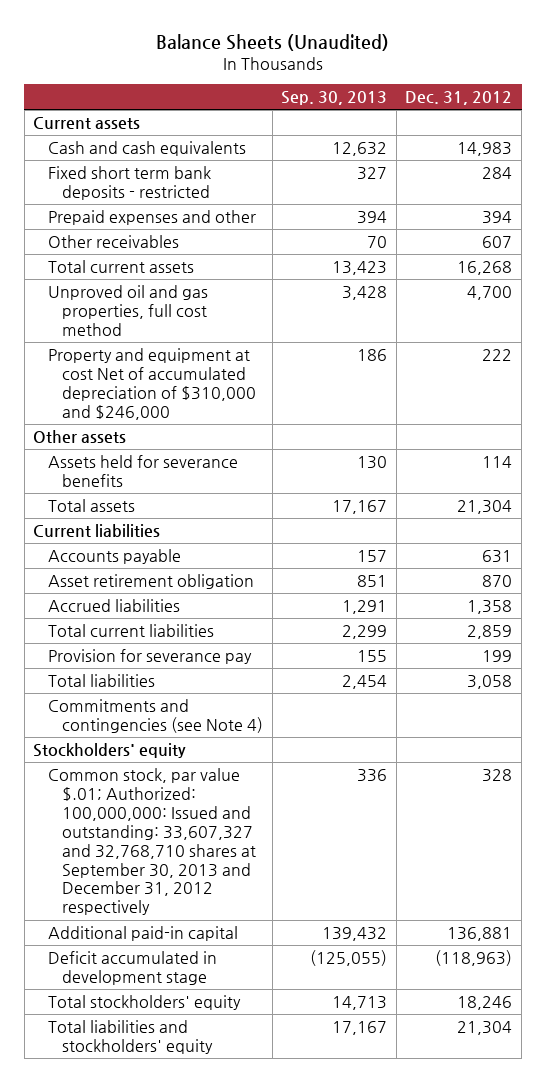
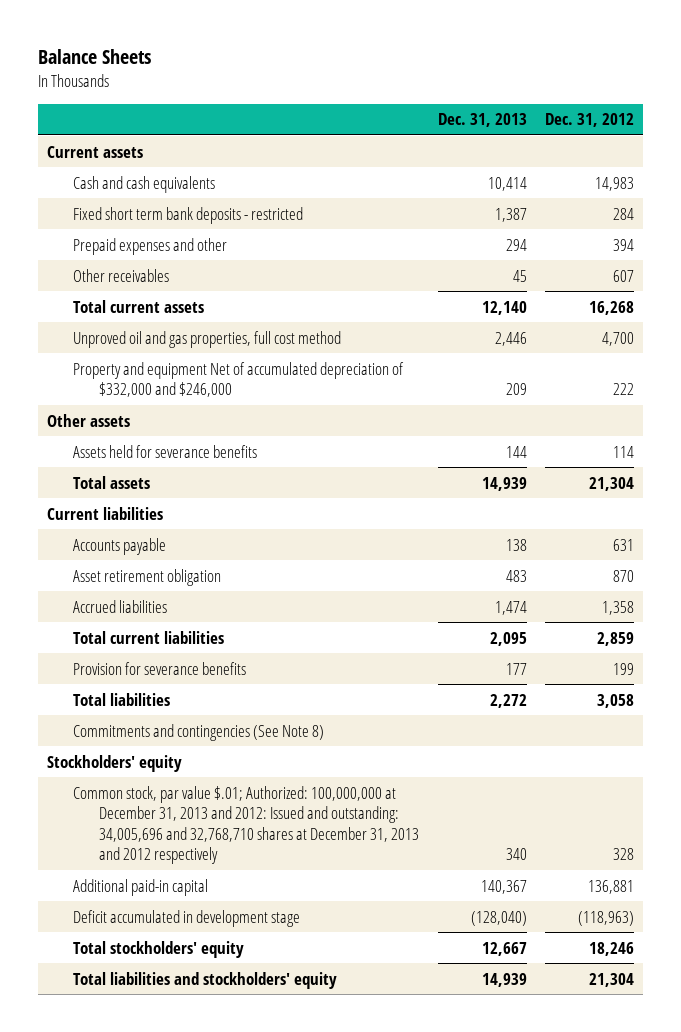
[155,33,389,51] Balance Sheets (Unaudited) -> [37,48,151,64] Balance Sheets
[281,90,388,105] Sep. 30, 2013 -> none
none -> [437,113,527,128] Dec. 31, 2013
[47,348,256,420] Property and equipment at cost Net of accumulated depreciation of $310,000 and $246,000 -> [73,361,405,398] Property and equipment Net of accumulated depreciation of $332,000 and $246,000
[47,649,252,665] Provision for severance pay -> [73,661,247,675] Provision for severance benefits
[47,699,263,733] Commitments and contingencies (see Note 4) -> [73,723,325,741] Commitments and contingencies (See Note 8)
[47,768,256,916] Common stock, par value $.01; Authorized: 100,000,000: Issued and outstanding: 33,607,327 and 32,768,710 shares at September 30, 2013 and December 31, 2012 respectively -> [73,785,420,865] Common stock, par value $.01; Authorized: 100,000,000 at December 31, 2013 and 2012: Issued and outstanding: 34,005,696 and 32,768,710 shares at December 31, 2013 and 2012 respectively

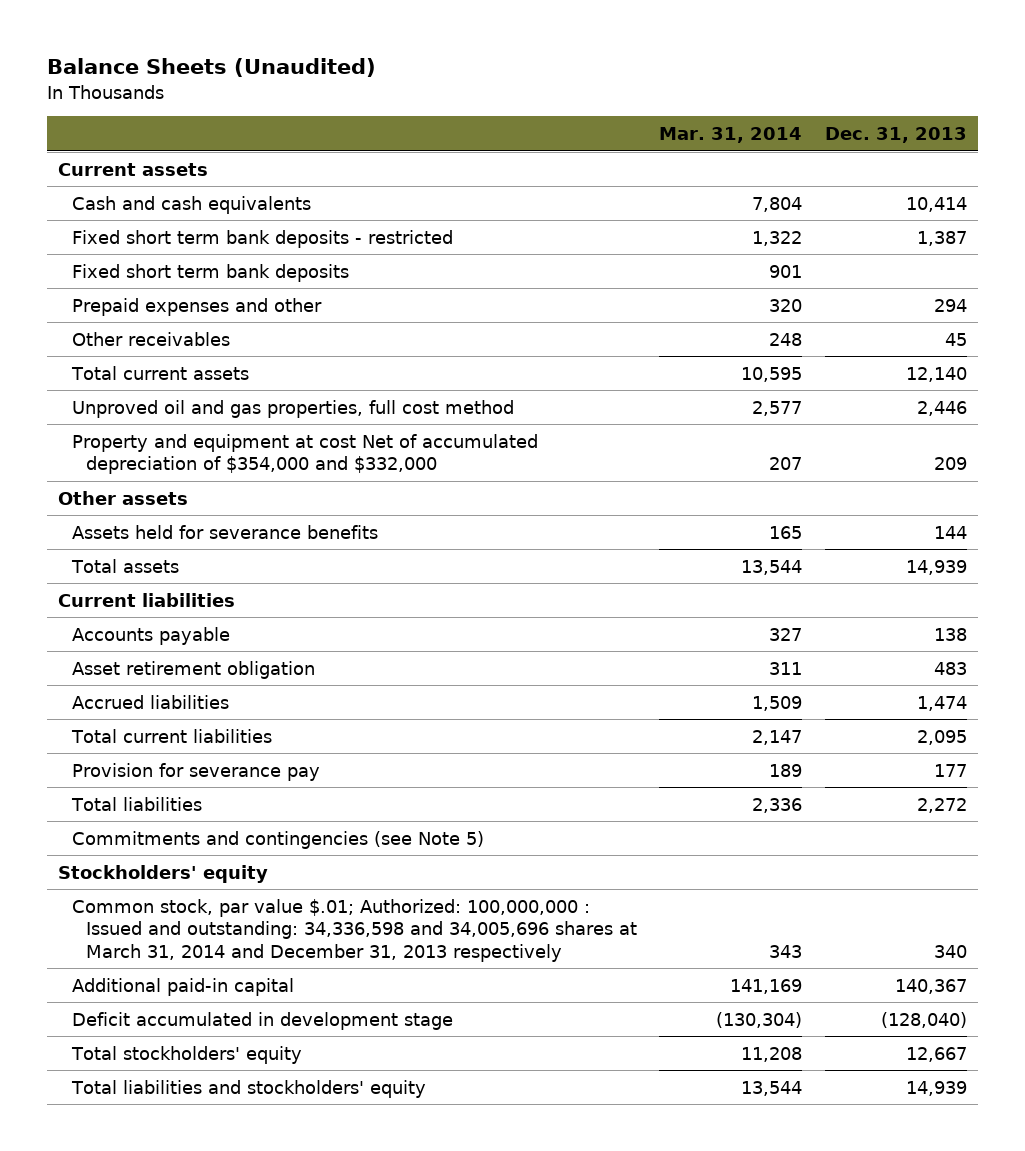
[37,48,151,64] Balance Sheets -> [46,58,376,78] Balance Sheets (Unaudited)
[545,113,635,128] Dec. 31, 2012 -> none
none -> [659,127,803,144] Mar. 31, 2014
none -> [71,263,349,282] Fixed short term bank deposits
[73,361,405,398] Property and equipment Net of accumulated depreciation of $332,000 and $246,000 -> [71,433,538,475] Property and equipment at cost Net of accumulated depreciation of $354,000 and $332,000
[73,661,247,675] Provision for severance benefits -> [71,762,320,781] Provision for severance pay
[73,723,325,741] Commitments and contingencies (See Note 8) -> [71,830,484,849] Commitments and contingencies (see Note 5)
[73,785,420,865] Common stock, par value $.01; Authorized: 100,000,000 at December 31, 2013 and 2012: Issued and outstanding: 34,005,696 and 32,768,710 shares at December 31, 2013 and 2012 respectively -> [71,898,637,962] Common stock, par value $.01; Authorized: 100,000,000 : Issued and outstanding: 34,336,598 and 34,005,696 shares at March 31, 2014 and December 31, 2013 respectively

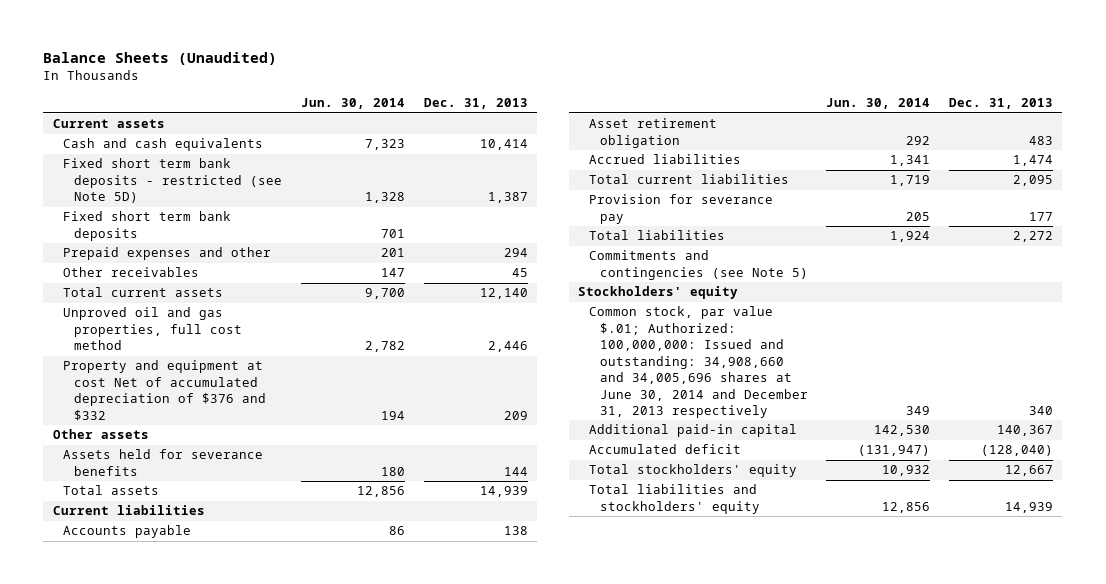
[659,127,803,144] Mar. 31, 2014 -> none
none -> [300,98,405,110] Jun. 30, 2014
[71,229,453,248] Fixed short term bank deposits - restricted -> [63,158,283,204] Fixed short term bank deposits - restricted (see Note 5D)
[71,433,538,475] Property and equipment at cost Net of accumulated depreciation of $354,000 and $332,000 -> [63,360,267,421] Property and equipment at cost Net of accumulated depreciation of $376 and $332
[71,898,637,962] Common stock, par value $.01; Authorized: 100,000,000 : Issued and outstanding: 34,336,598 and 34,005,696 shares at March 31, 2014 and December 31, 2013 respectively -> [588,306,808,419] Common stock, par value $.01; Authorized: 100,000,000: Issued and outstanding: 34,908,660 and 34,005,696 shares at June 30, 2014 and December 31, 2013 respectively
[71,1011,453,1030] Deficit accumulated in development stage -> [588,444,741,455] Accumulated deficit

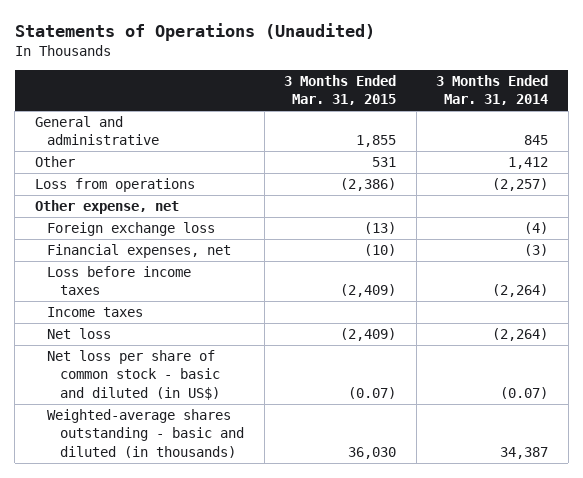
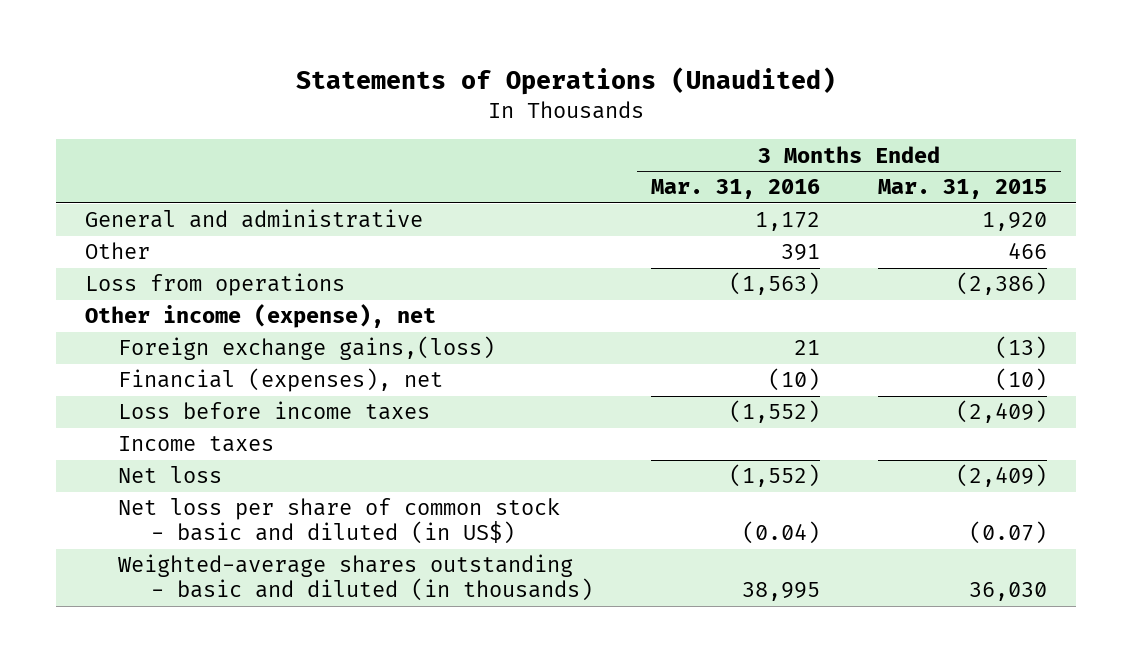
[436,75,549,106] 3 Months Ended Mar. 31, 2014 -> none
none -> [651,179,821,200] Mar. 31, 2016
[356,135,397,148] 1,855 -> [981,212,1047,232] 1,920
[372,157,397,168] 531 -> [1007,243,1047,260] 466
[34,200,179,215] Other expense, net -> [84,304,436,329] Other income (expense), net
[47,222,216,237] Foreign exchange loss -> [118,336,496,361] Foreign exchange gains,(loss)
[47,244,232,259] Financial expenses, net -> [118,368,444,393] Financial (expenses), net

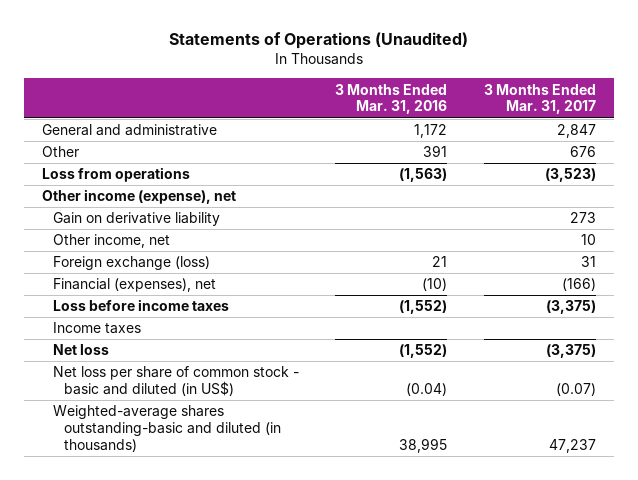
[877,179,1047,200] Mar. 31, 2015 -> none
none -> [484,83,597,115] 3 Months Ended Mar. 31, 2017
none -> [52,212,220,227] Gain on derivative liability
none -> [52,234,170,249] Other income, net
[118,336,496,361] Foreign exchange gains,(loss) -> [52,256,210,271] Foreign exchange (loss)
[118,554,594,602] Weighted-average shares outstanding - basic and diluted (in thousands) -> [52,405,281,452] Weighted-average shares outstanding-basic and diluted (in thousands)

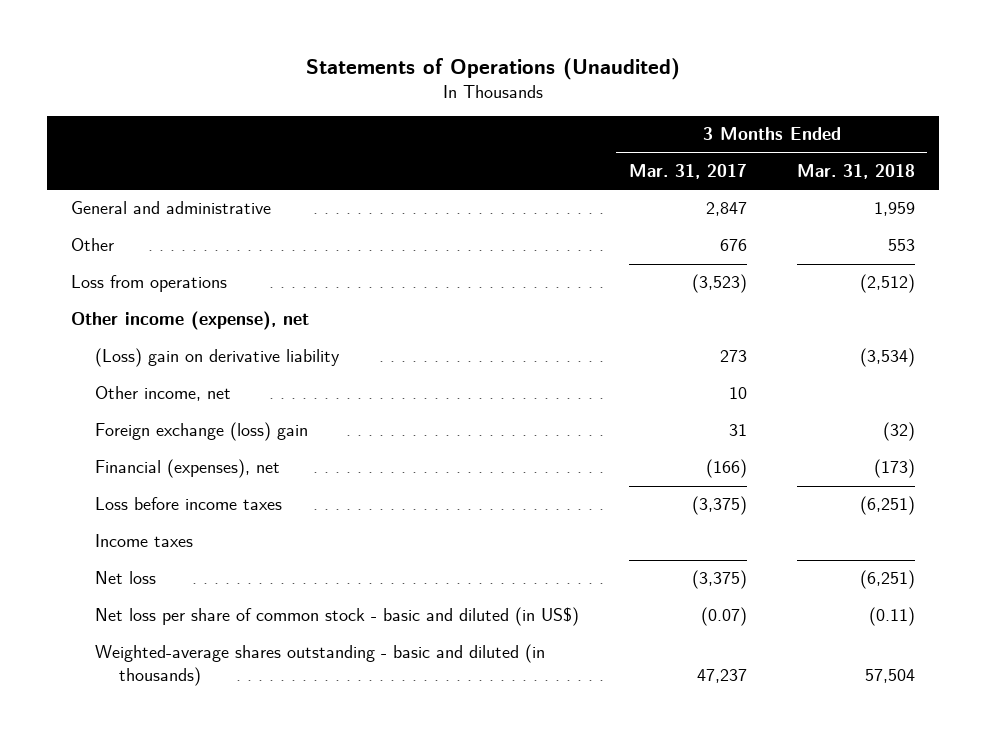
[335,83,448,115] 3 Months Ended Mar. 31, 2016 -> none
none -> [796,163,915,179] Mar. 31, 2018
[52,212,220,227] Gain on derivative liability -> [95,348,341,368] (Loss) gain on derivative liability
[52,256,210,271] Foreign exchange (loss) -> [95,422,309,442] Foreign exchange (loss) gain
[52,405,281,452] Weighted-average shares outstanding-basic and diluted (in thousands) -> [95,644,546,687] Weighted-average shares outstanding - basic and diluted (in thousands)

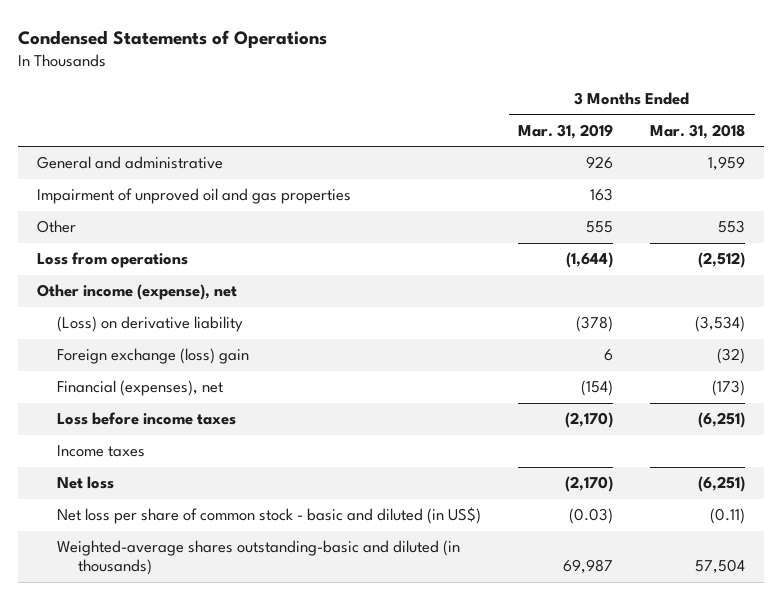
[306,58,681,81] Statements of Operations (Unaudited) -> [18,29,328,48] Condensed Statements of Operations
[628,163,747,179] Mar. 31, 2017 -> none
none -> [518,123,614,139] Mar. 31, 2019
none -> [36,188,351,205] Impairment of unproved oil and gas properties
[95,386,232,402] Other income, net -> none
[95,348,341,368] (Loss) gain on derivative liability -> [57,316,244,333] (Loss) on derivative liability
[95,644,546,687] Weighted-average shares outstanding - basic and diluted (in thousands) -> [57,540,461,576] Weighted-average shares outstanding-basic and diluted (in thousands)

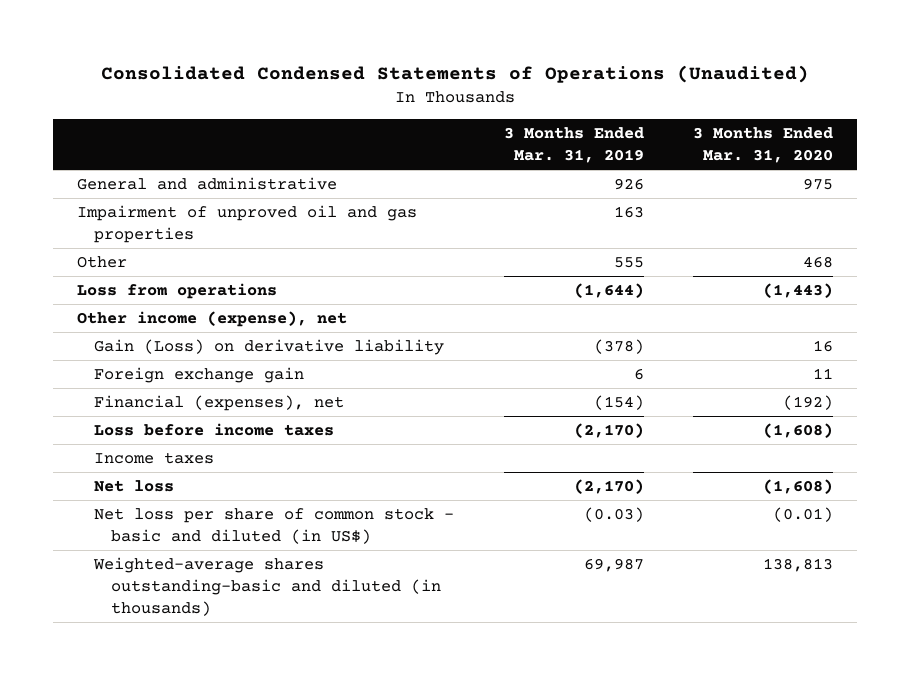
[18,29,328,48] Condensed Statements of Operations -> [101,65,810,84] Consolidated Condensed Statements of Operations (Unaudited)
[650,123,746,139] Mar. 31, 2018 -> none
none -> [692,127,833,164] 3 Months Ended Mar. 31, 2020
[57,316,244,333] (Loss) on derivative liability -> [94,338,445,355] Gain (Loss) on derivative liability
[57,348,250,365] Foreign exchange (loss) gain -> [94,366,305,383] Foreign exchange gain

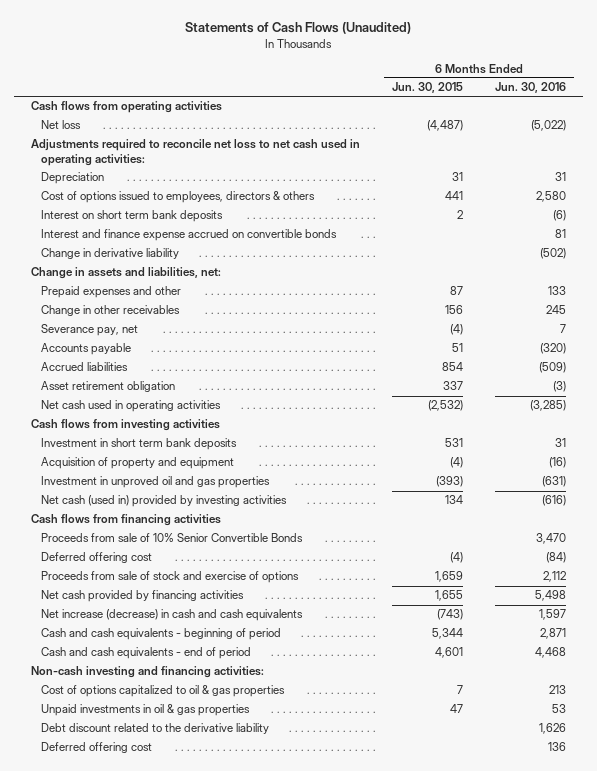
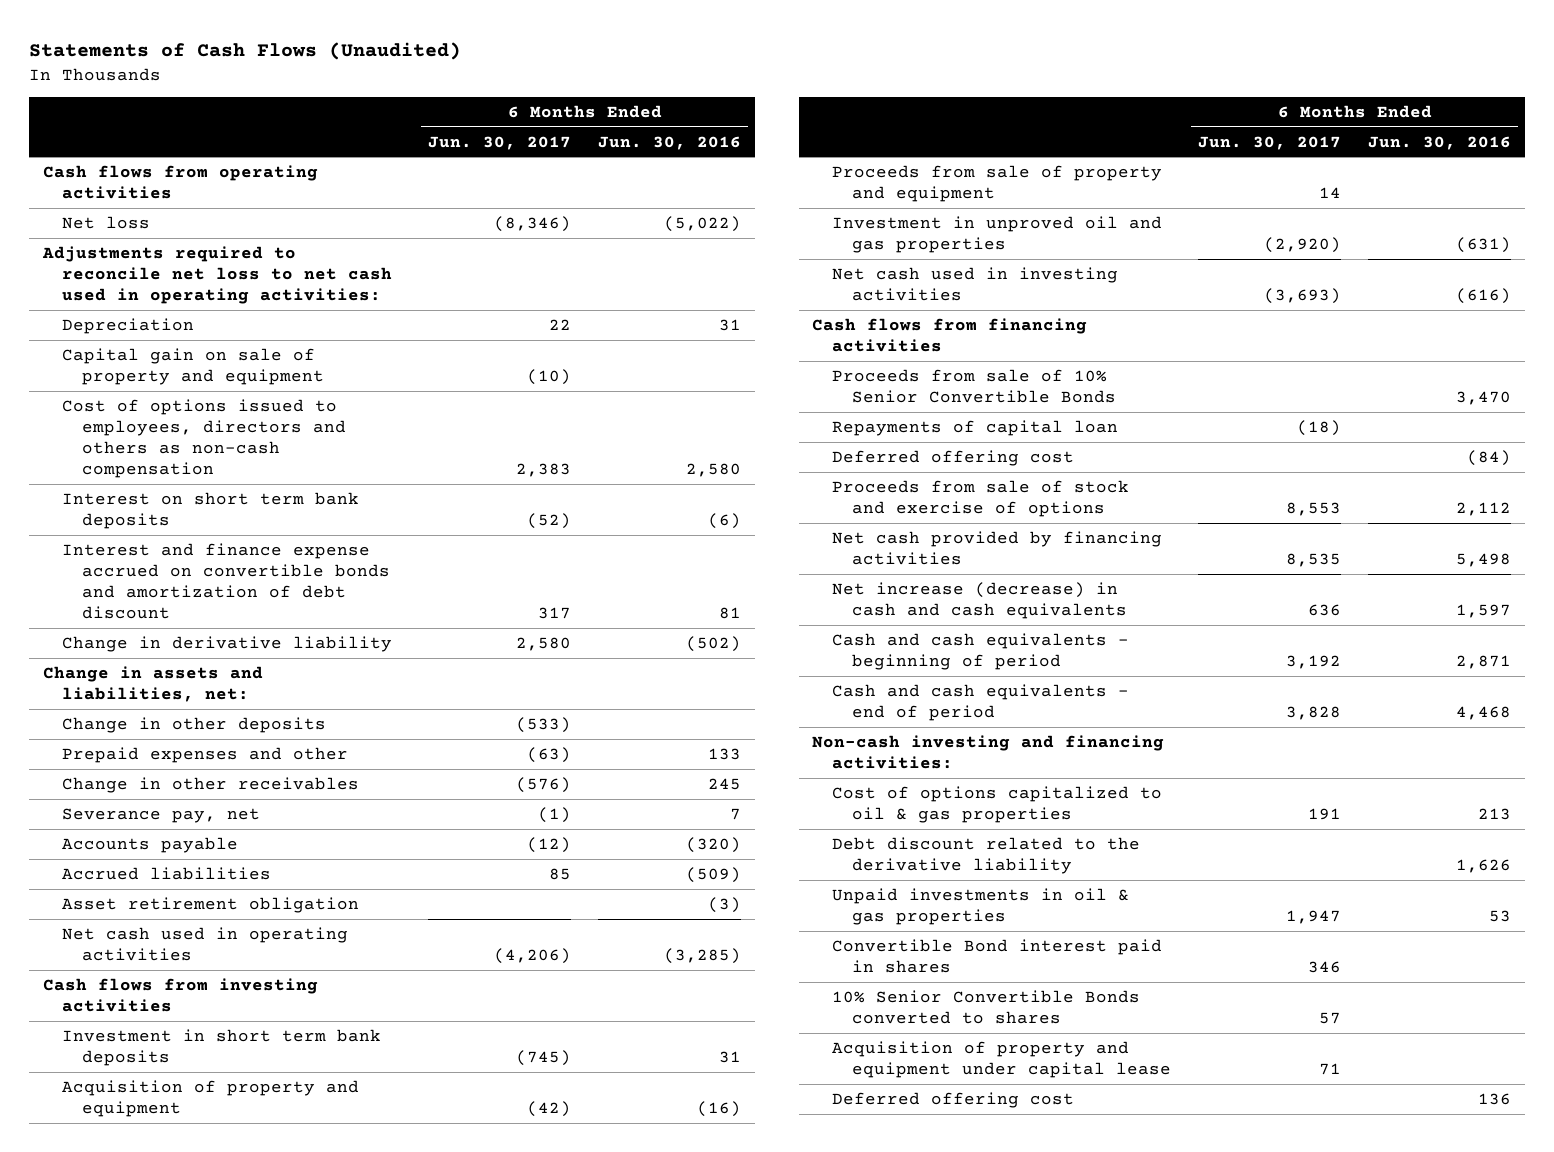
[391,82,463,94] Jun. 30, 2015 -> none
none -> [428,135,572,150] Jun. 30, 2017
none -> [62,347,324,386] Capital gain on sale of property and equipment
[41,191,316,204] Cost of options issued to employees, directors & others -> [62,398,346,479] Cost of options issued to employees, directors and others as non-cash compensation
[41,229,338,242] Interest and finance expense accrued on convertible bonds -> [62,542,390,620] Interest and finance expense accrued on convertible bonds and amortization of debt discount
none -> [62,716,327,733] Change in other deposits
none -> [831,164,1162,203] Proceeds from sale of property and equipment
[41,495,288,508] Net cash (used in) provided by investing activities -> [831,266,1118,302] Net cash used in investing activities
none -> [831,419,1118,436] Repayments of capital loan
[41,704,251,717] Unpaid investments in oil & gas properties -> [831,887,1129,926] Unpaid investments in oil & gas properties
none -> [831,938,1162,974] Convertible Bond interest paid in shares
none -> [831,989,1140,1025] 10% Senior Convertible Bonds converted to shares
none -> [831,1040,1171,1079] Acquisition of property and equipment under capital lease

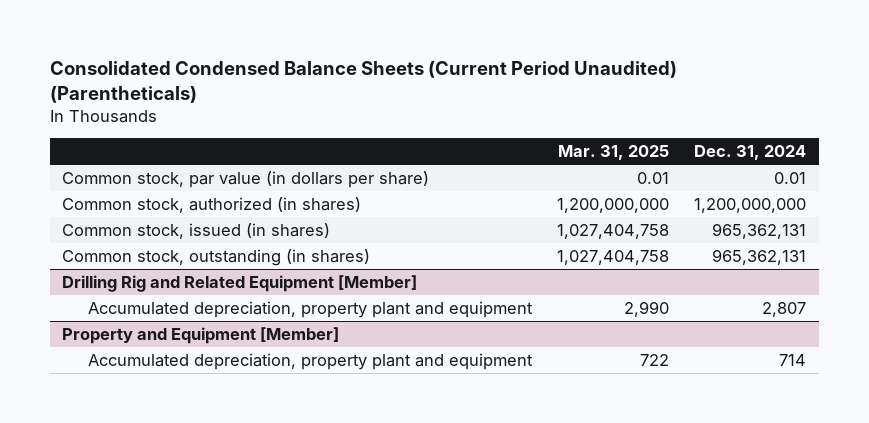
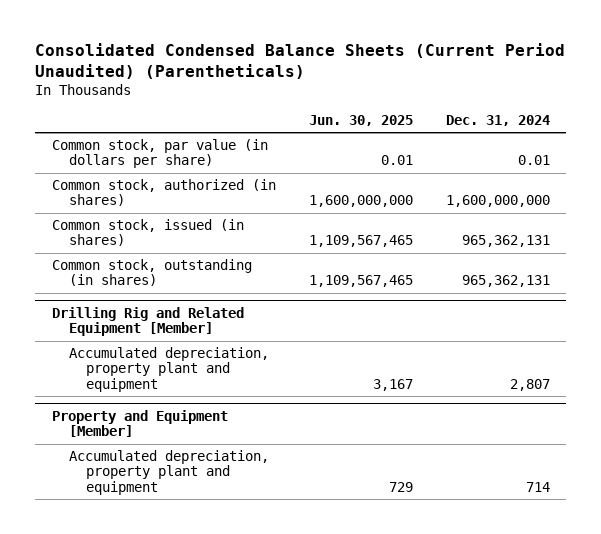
[558,145,670,161] Mar. 31, 2025 -> none
none -> [308,114,413,126] Jun. 30, 2025
[694,197,807,213] 1,200,000,000 -> [445,195,550,208] 1,600,000,000

